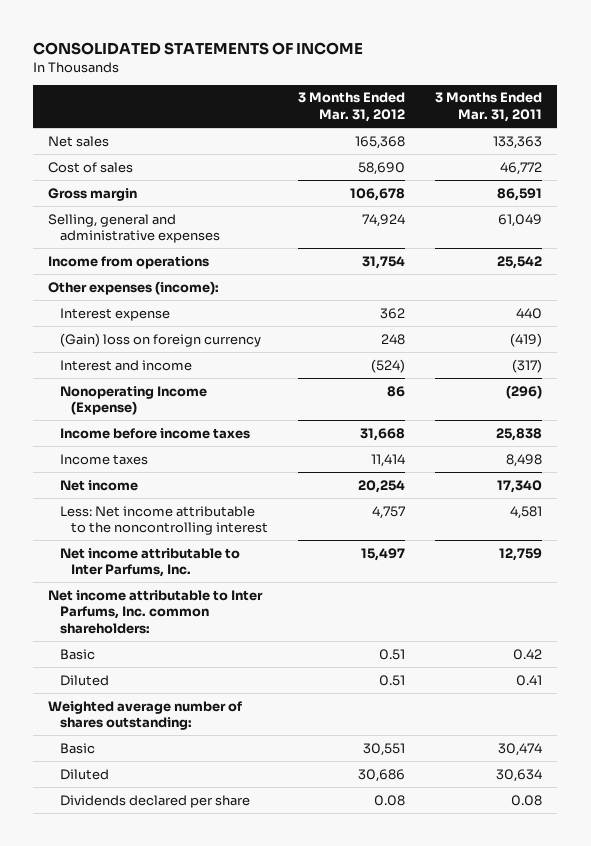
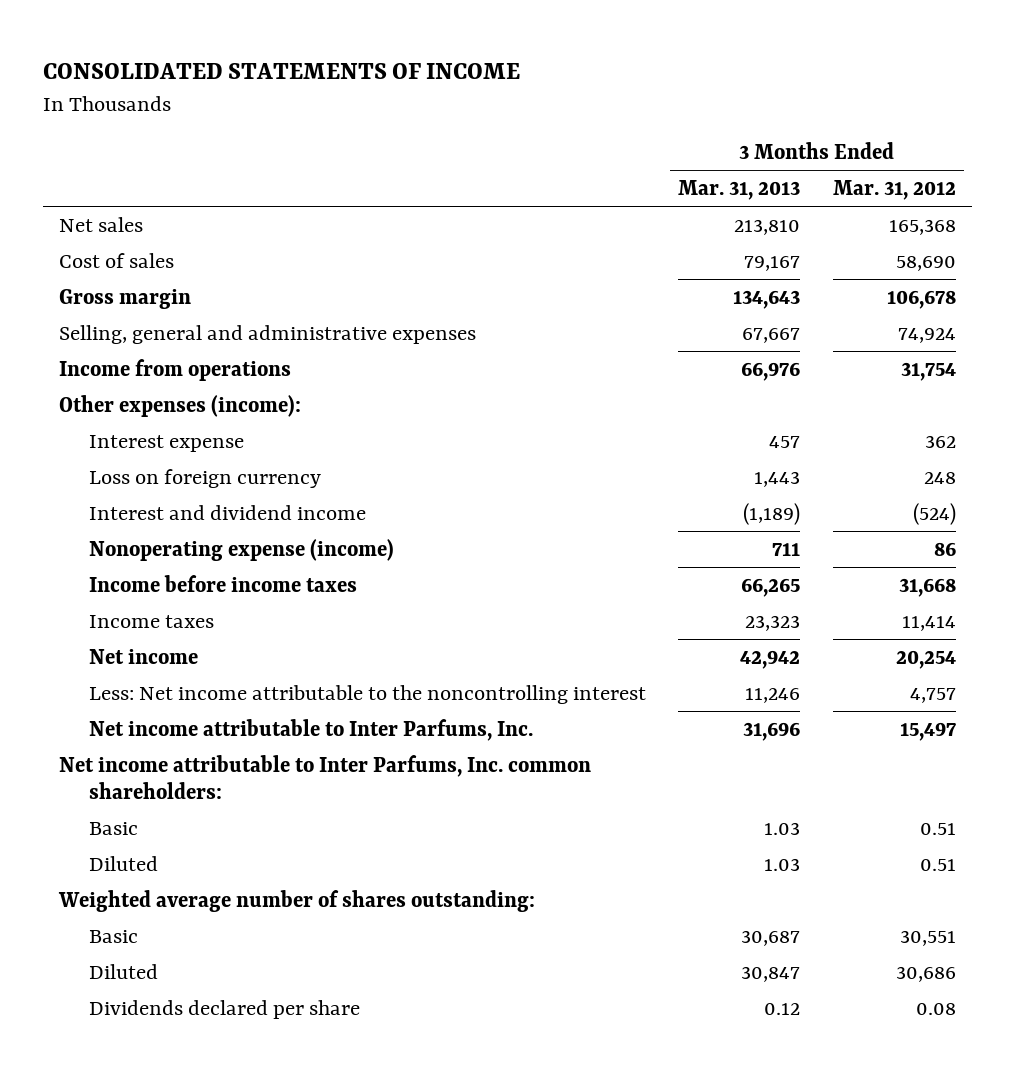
[435,92,543,123] 3 Months Ended Mar. 31, 2011 -> none
none -> [678,180,801,201] Mar. 31, 2013
[59,332,261,347] (Gain) loss on foreign currency -> [88,468,321,488] Loss on foreign currency
[59,359,192,371] Interest and income -> [88,504,366,520] Interest and dividend income
[59,385,207,416] Nonoperating Income (Expense) -> [88,538,394,561] Nonoperating expense (income)

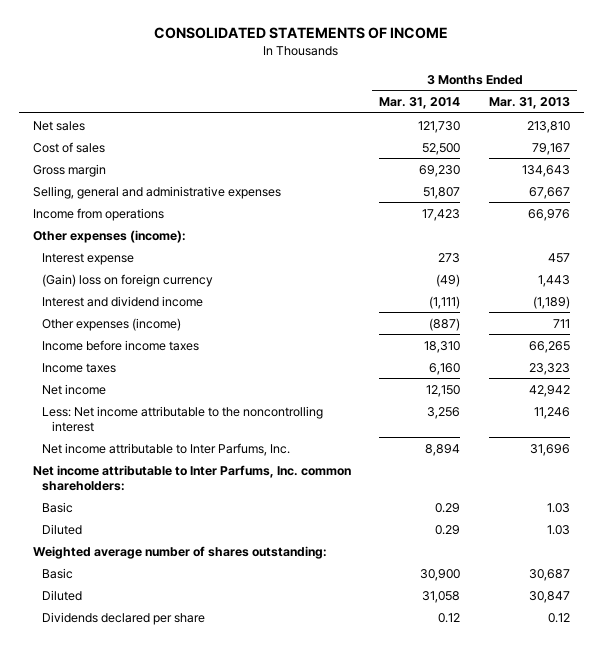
[832,180,956,201] Mar. 31, 2012 -> none
none -> [379,97,461,110] Mar. 31, 2014
[88,468,321,488] Loss on foreign currency -> [42,273,214,287] (Gain) loss on foreign currency
[88,538,394,561] Nonoperating expense (income) -> [42,317,182,331] Other expenses (income)

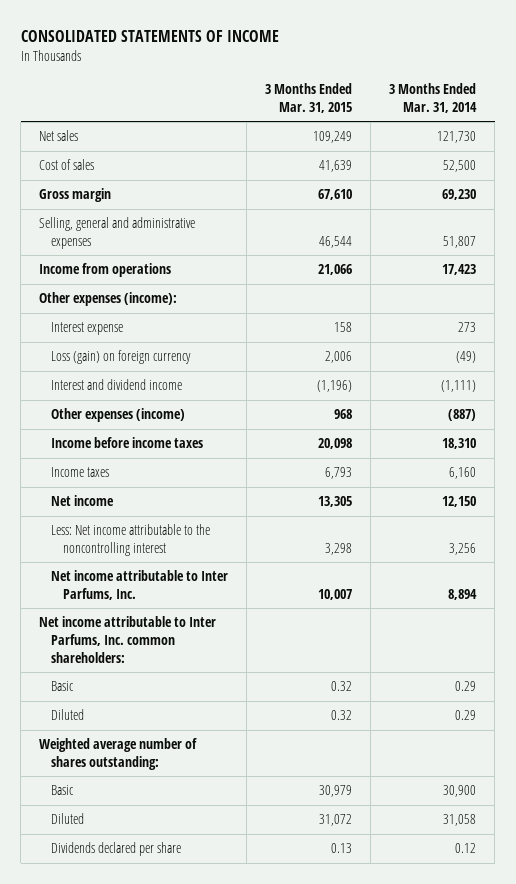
[488,97,570,110] Mar. 31, 2013 -> none
none -> [265,82,353,113] 3 Months Ended Mar. 31, 2015
[42,273,214,287] (Gain) loss on foreign currency -> [51,350,192,365] Loss (gain) on foreign currency

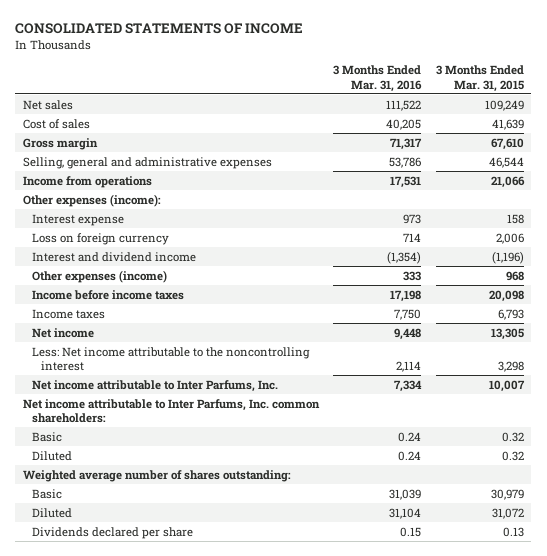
[389,82,478,113] 3 Months Ended Mar. 31, 2014 -> none
none -> [333,65,423,92] 3 Months Ended Mar. 31, 2016
[51,350,192,365] Loss (gain) on foreign currency -> [31,232,169,245] Loss on foreign currency

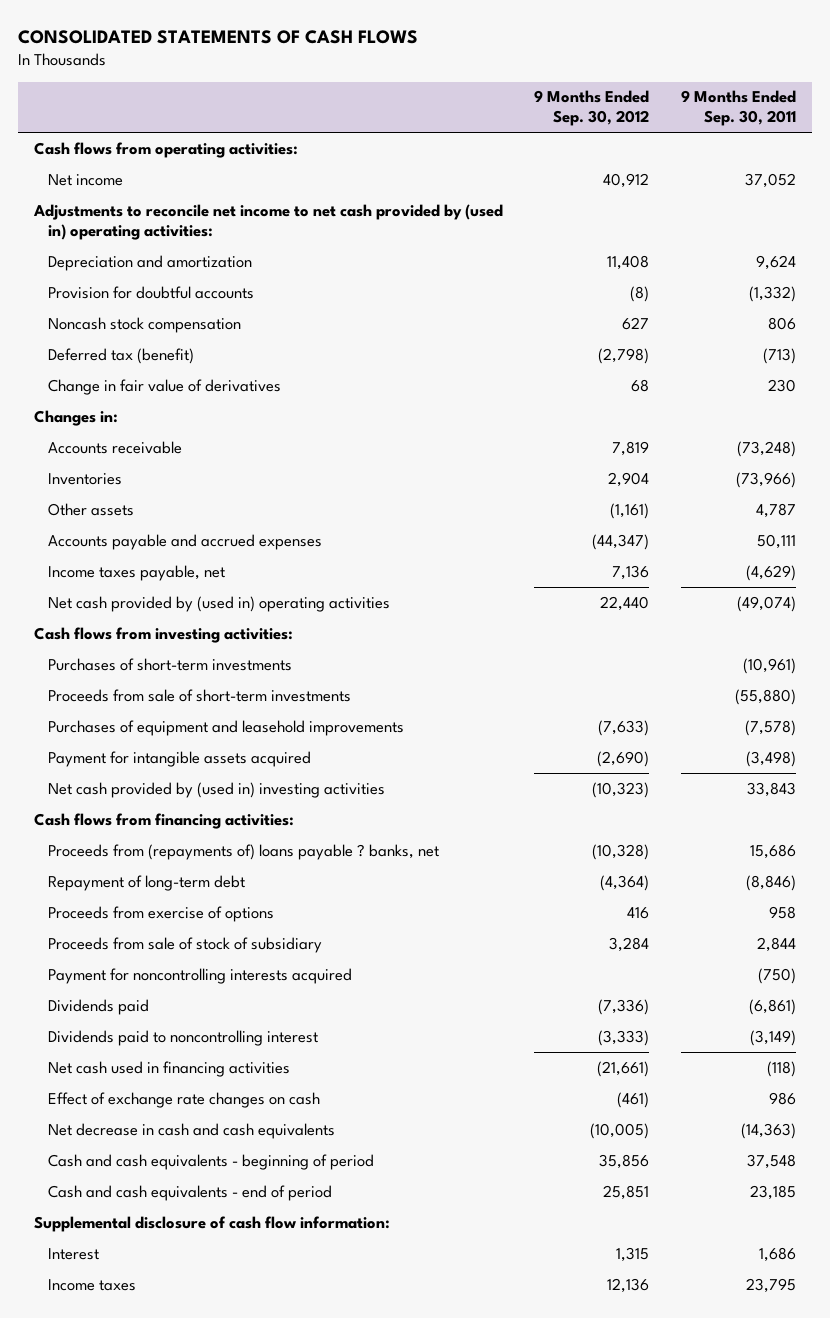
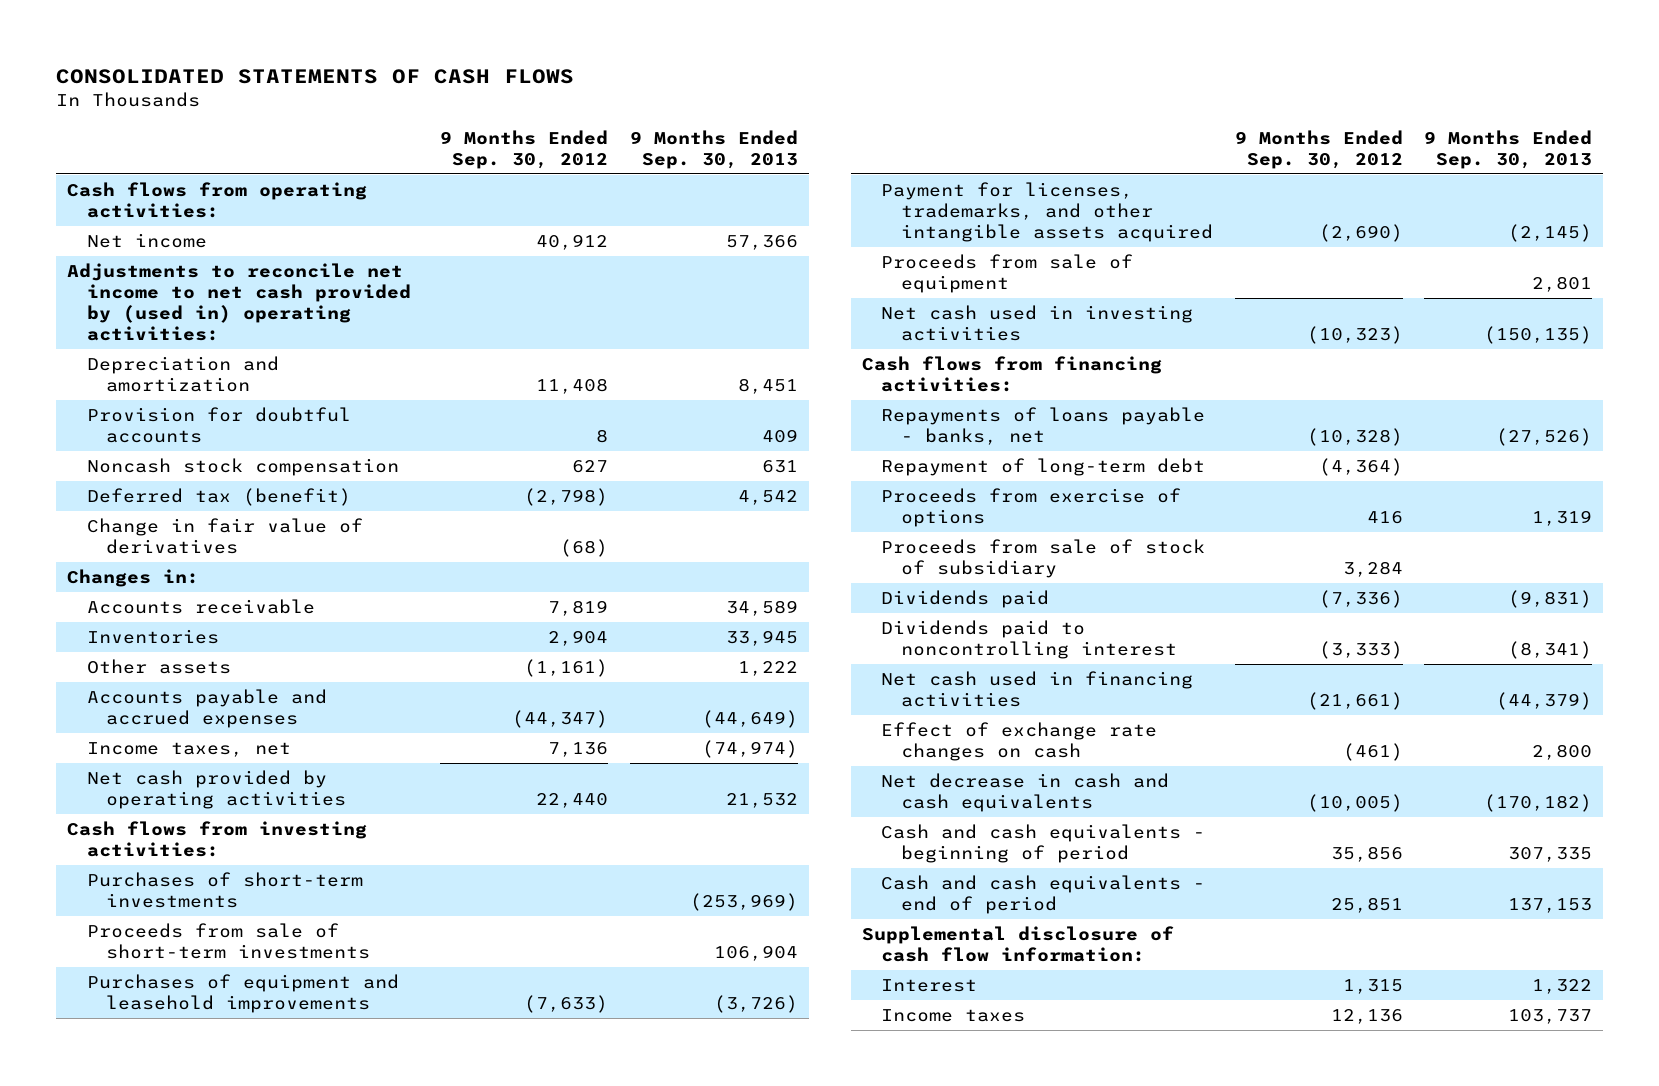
[681,90,797,127] 9 Months Ended Sep. 30, 2011 -> none
none -> [629,129,798,169] 9 Months Ended Sep. 30, 2013
[630,285,650,302] (8) -> [596,429,609,444] 8
[631,378,650,392] 68 -> [560,539,609,558] (68)
[48,564,226,581] Income taxes payable, net -> [86,741,291,757] Income taxes, net
[48,595,391,612] Net cash provided by (used in) operating activities -> [86,769,347,810] Net cash provided by operating activities
[48,750,312,767] Payment for intangible assets acquired -> [881,181,1214,243] Payment for licenses, trademarks, and other intangible assets acquired
none -> [881,253,1134,294] Proceeds from sale of equipment
[48,781,386,798] Net cash provided by (used in) investing activities -> [881,304,1194,342] Net cash used in investing activities
[48,843,440,860] Proceeds from (repayments of) loans payable ? banks, net -> [881,406,1206,446] Repayments of loans payable - banks, net
[48,967,353,984] Payment for noncontrolling interests acquired -> none

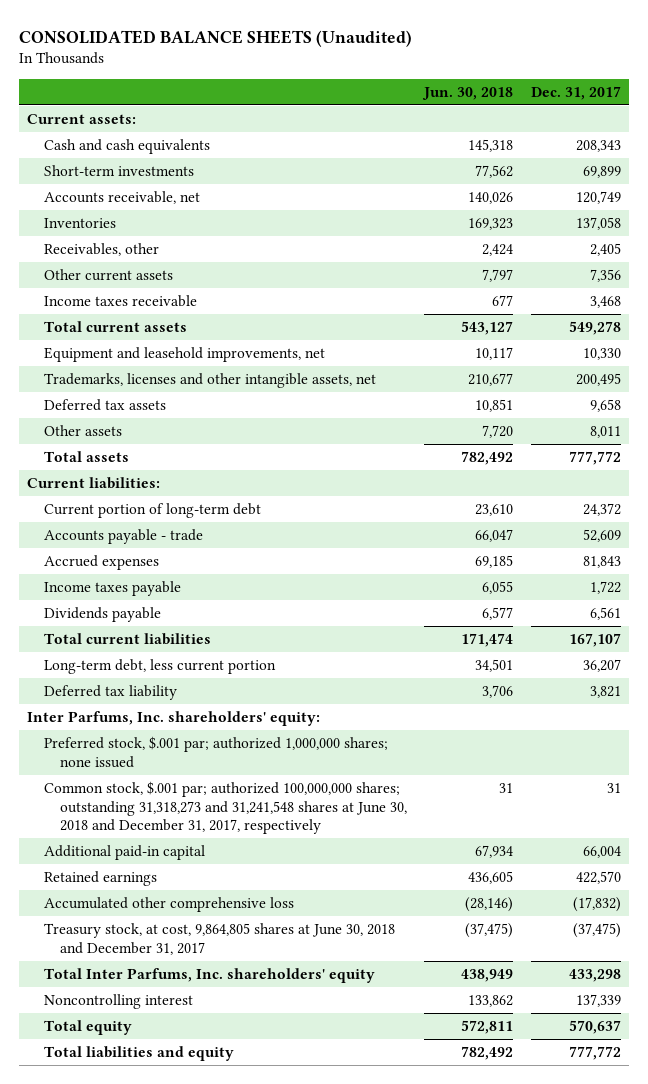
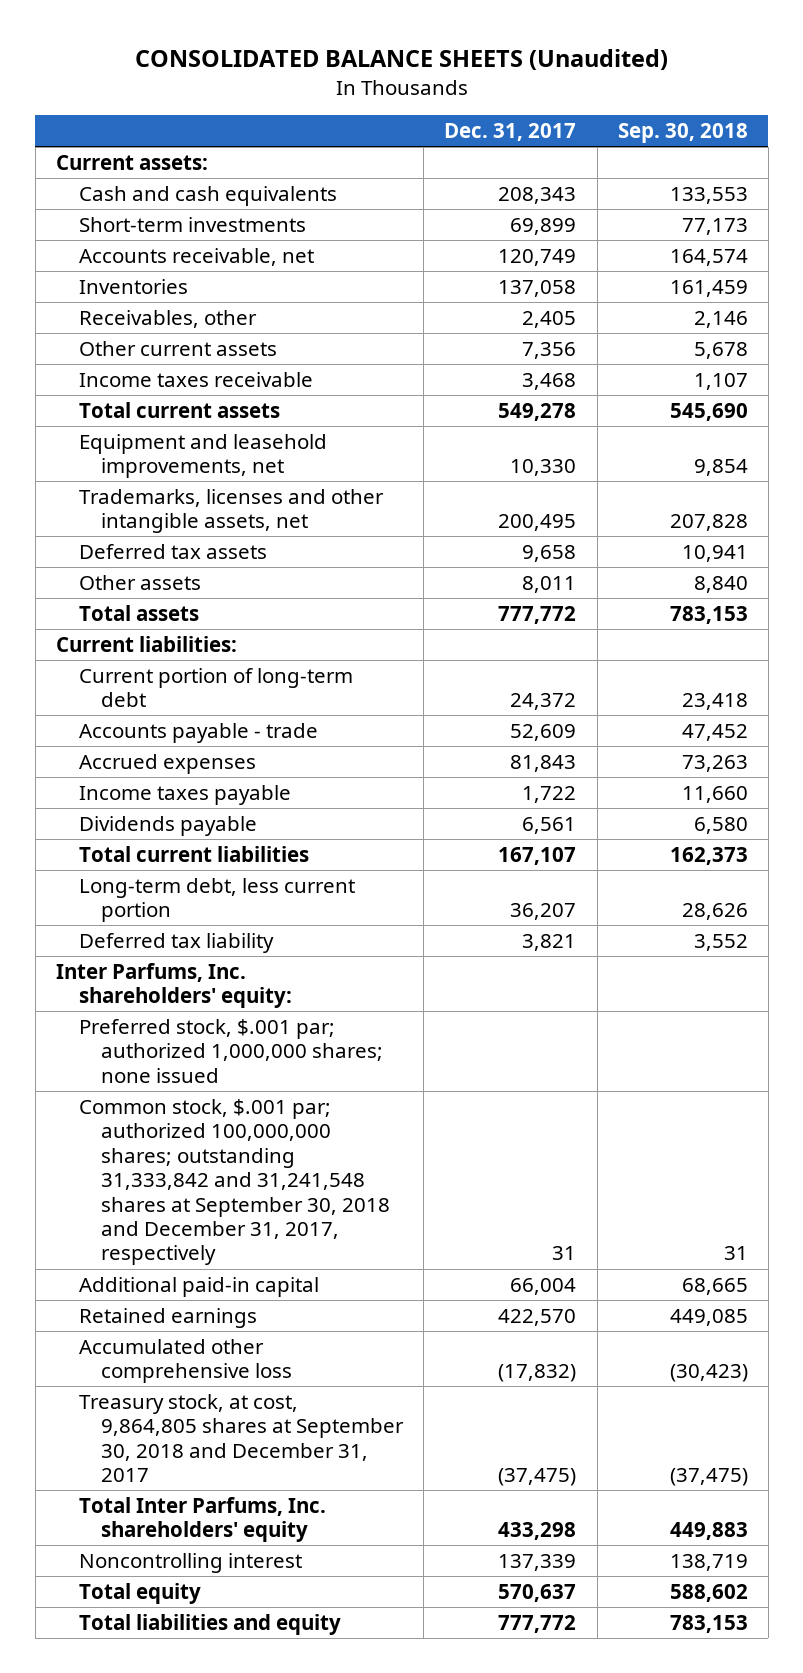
[422,86,514,100] Jun. 30, 2018 -> none
none -> [617,123,748,144] Sep. 30, 2018
[43,780,408,835] Common stock, $.001 par; authorized 100,000,000 shares; outstanding 31,318,273 and 31,241,548 shares at June 30, 2018 and December 31, 2017, respectively -> [78,1098,391,1266] Common stock, $.001 par; authorized 100,000,000 shares; outstanding 31,333,842 and 31,241,548 shares at September 30, 2018 and December 31, 2017, respectively
[43,922,395,955] Treasury stock, at cost, 9,864,805 shares at June 30, 2018 and December 31, 2017 -> [78,1393,405,1483] Treasury stock, at cost, 9,864,805 shares at September 30, 2018 and December 31, 2017

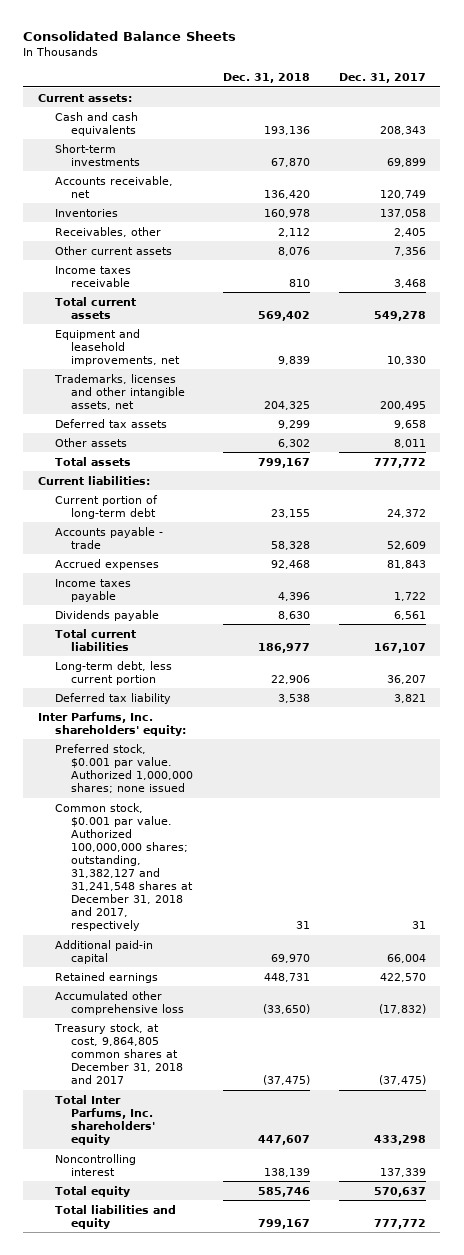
[134,49,668,71] CONSOLIDATED BALANCE SHEETS (Unaudited) -> [23,30,237,41] Consolidated Balance Sheets
[617,123,748,144] Sep. 30, 2018 -> none
none -> [222,72,310,83] Dec. 31, 2018
[78,1018,384,1083] Preferred stock, $.001 par; authorized 1,000,000 shares; none issued -> [54,743,194,793] Preferred stock, $0.001 par value. Authorized 1,000,000 shares; none issued
[78,1098,391,1266] Common stock, $.001 par; authorized 100,000,000 shares; outstanding 31,333,842 and 31,241,548 shares at September 30, 2018 and December 31, 2017, respectively -> [54,802,194,932] Common stock, $0.001 par value. Authorized 100,000,000 shares; outstanding, 31,382,127 and 31,241,548 shares at December 31, 2018 and 2017, respectively
[78,1393,405,1483] Treasury stock, at cost, 9,864,805 shares at September 30, 2018 and December 31, 2017 -> [53,1022,184,1084] Treasury stock, at cost, 9,864,805 common shares at December 31, 2018 and 2017

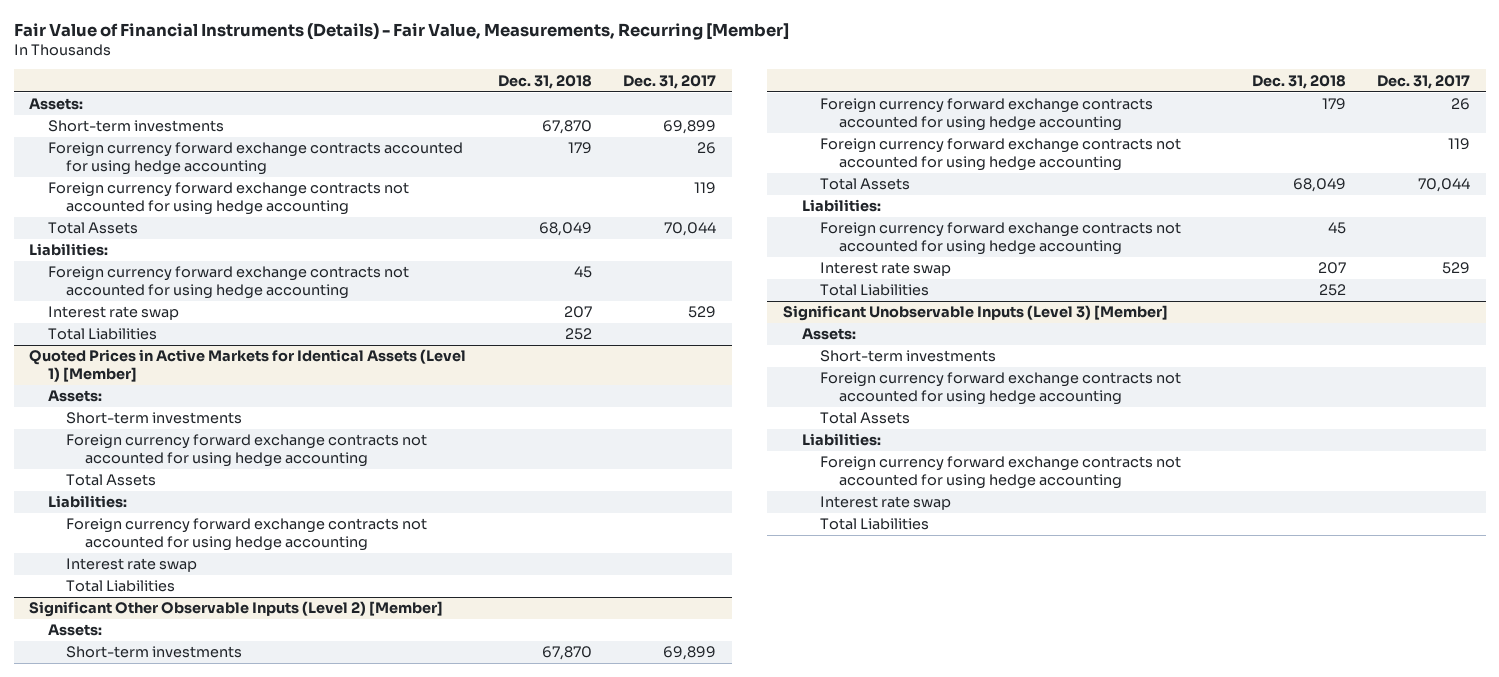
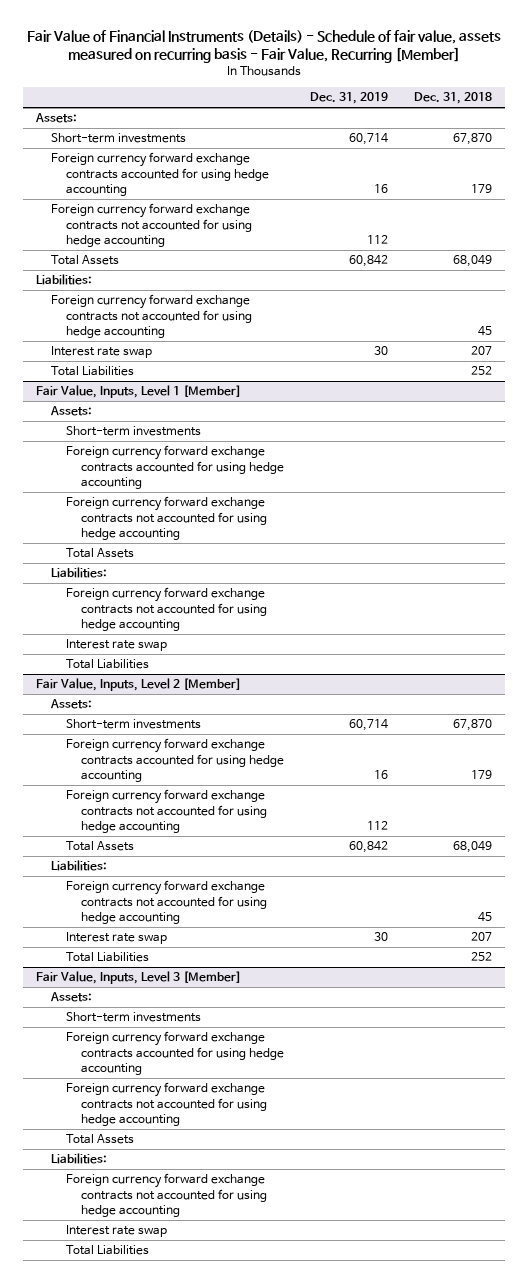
[13,22,789,40] Fair Value of Financial Instruments (Details) - Fair Value, Measurements, Recurring [Member] -> [26,30,501,64] Fair Value of Financial Instruments (Details) - Schedule of fair value, assets measured on recurring basis - Fair Value, Recurring [Member]
[622,74,716,89] Dec. 31, 2017 -> none
none -> [309,92,388,105] Dec. 31, 2019
[29,349,467,383] Quoted Prices in Active Markets for Identical Assets (Level 1) [Member] -> [35,385,241,399] Fair Value, Inputs, Level 1 [Member]
none -> [65,445,284,489] Foreign currency forward exchange contracts accounted for using hedge accounting
[29,601,444,618] Significant Other Observable Inputs (Level 2) [Member] -> [35,678,241,692] Fair Value, Inputs, Level 2 [Member]
[783,305,1169,322] Significant Unobservable Inputs (Level 3) [Member] -> [35,971,241,985] Fair Value, Inputs, Level 3 [Member]
none -> [65,1031,284,1075] Foreign currency forward exchange contracts accounted for using hedge accounting

